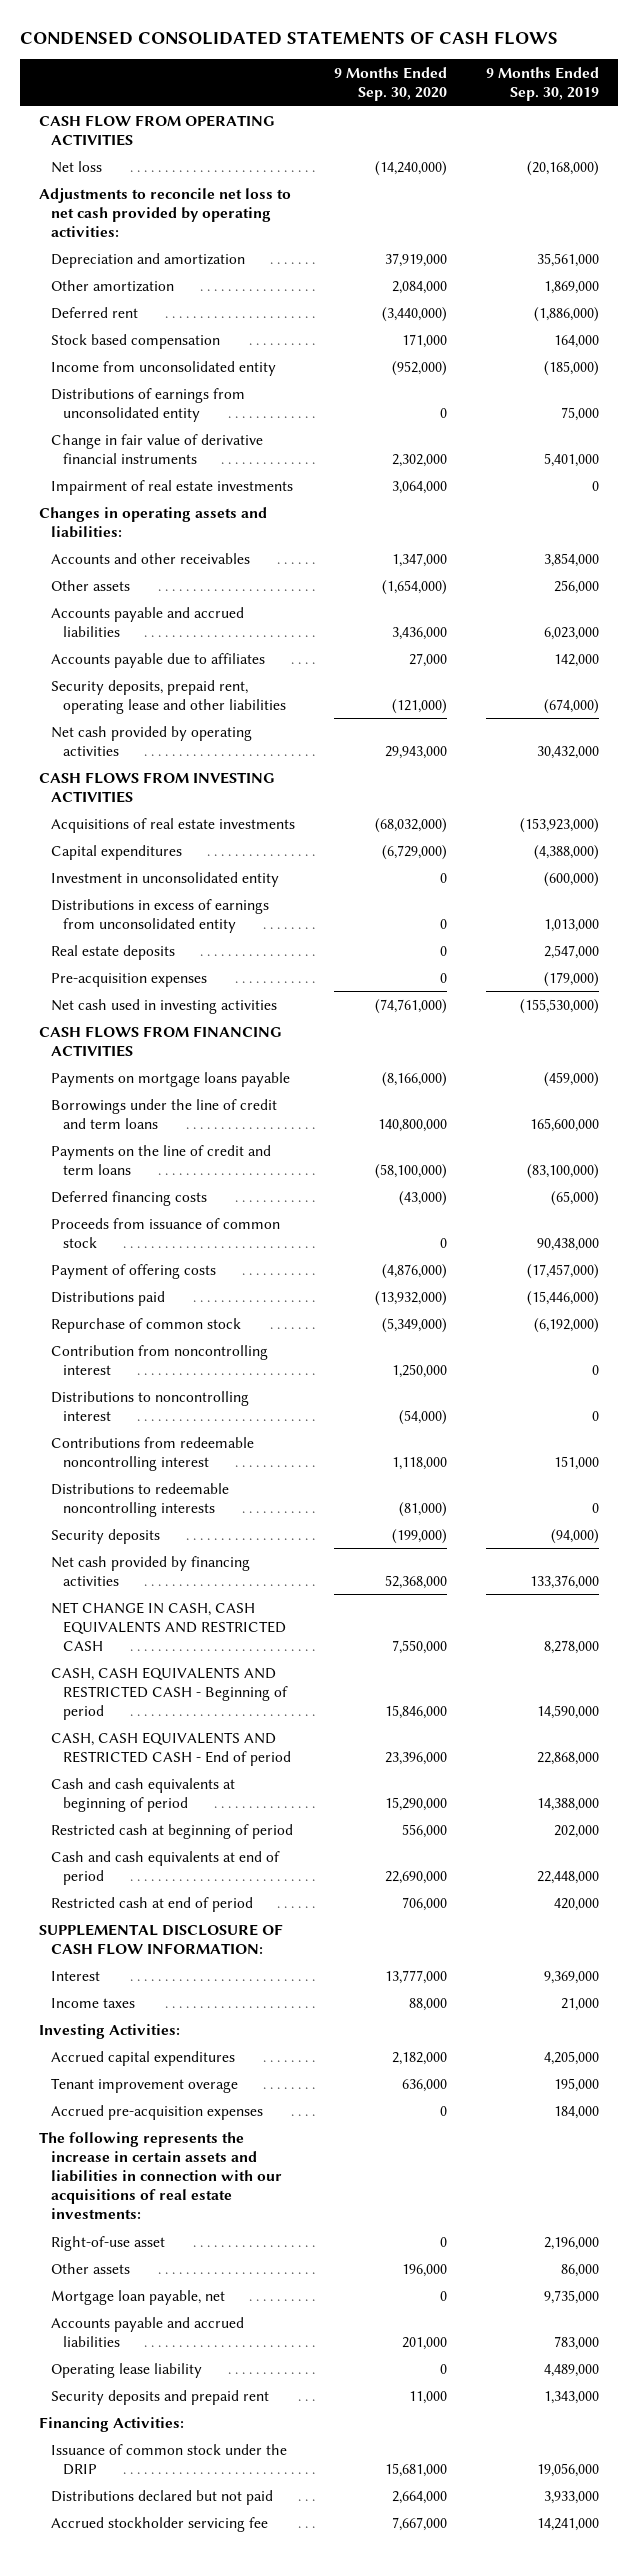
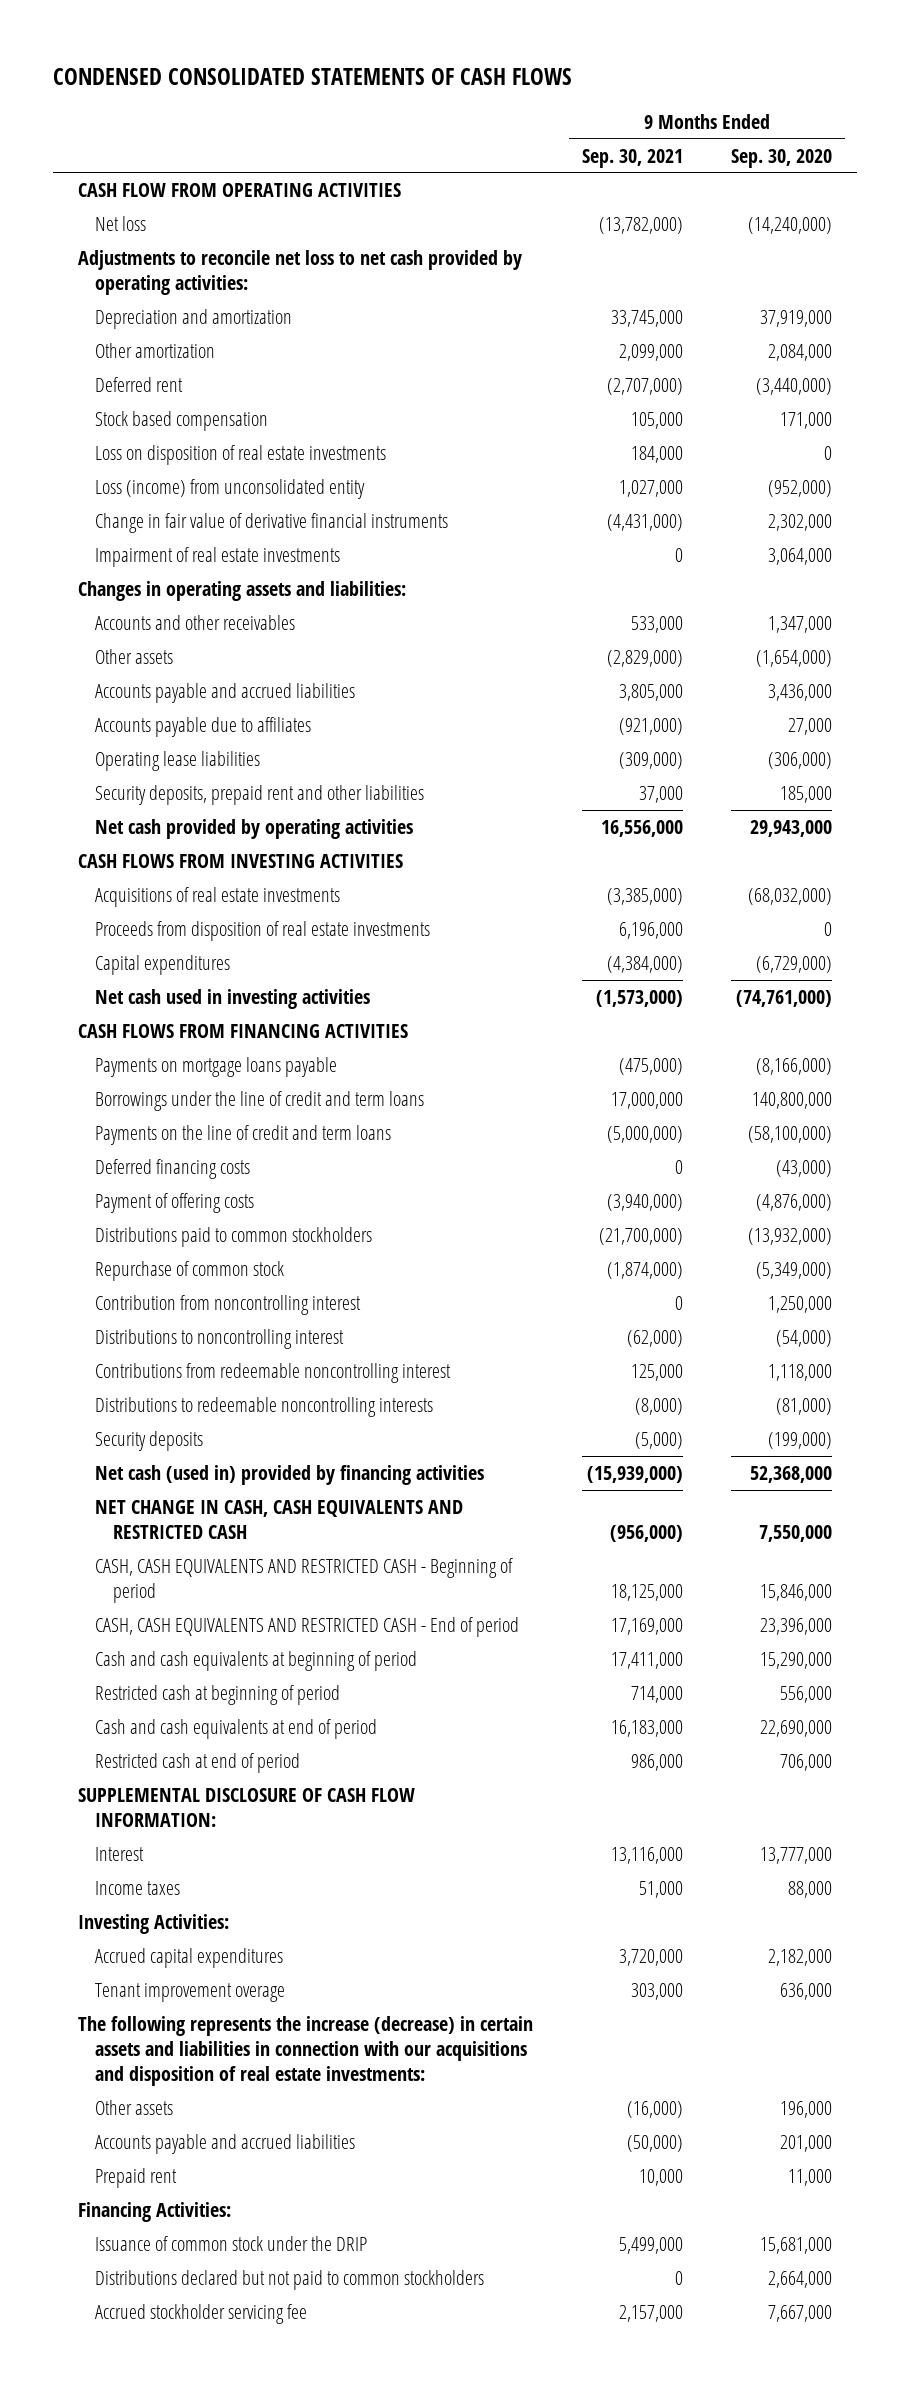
[485,67,599,102] 9 Months Ended Sep. 30, 2019 -> none
none -> [581,148,683,168] Sep. 30, 2021
[51,387,246,422] Distributions of earnings from unconsolidated entity -> none
none -> [95,445,387,466] Loss on disposition of real estate investments
[51,360,277,376] Income from unconsolidated entity -> [95,479,366,500] Loss (income) from unconsolidated entity
none -> [95,751,261,772] Operating lease liabilities
[51,679,286,714] Security deposits, prepaid rent, operating lease and other liabilities -> [95,785,425,806] Security deposits, prepaid rent and other liabilities
[391,698,447,714] (121,000) -> [780,786,833,804] 185,000
none -> [95,921,431,942] Proceeds from disposition of real estate investments
[51,871,280,887] Investment in unconsolidated entity -> none
[51,898,270,933] Distributions in excess of earnings from unconsolidated entity -> none
[51,944,176,960] Real estate deposits -> none
[51,972,208,987] Pre-acquisition expenses -> none
[51,1217,281,1248] Proceeds from issuance of common stock -> none
[51,1290,166,1306] Distributions paid -> [95,1227,373,1248] Distributions paid to common stockholders
[51,1555,251,1586] Net cash provided by financing activities -> [95,1465,485,1486] Net cash (used in) provided by financing activities
[51,2104,264,2120] Accrued pre-acquisition expenses -> none
[51,2235,166,2251] Right-of-use asset -> none
[39,2131,283,2220] The following represents the increase in certain assets and liabilities in connection with our acquisitions of real estate investments: -> [77,2016,533,2087] The following represents the increase (decrease) in certain assets and liabilities in connection with our acquisitions and disposition of real estate investments:
[51,2289,226,2305] Mortgage loan payable, net -> none
[51,2362,203,2378] Operating lease liability -> none
[51,2389,270,2405] Security deposits and prepaid rent -> [95,2168,178,2189] Prepaid rent
[51,2489,274,2505] Distributions declared but not paid -> [95,2270,485,2291] Distributions declared but not paid to common stockholders

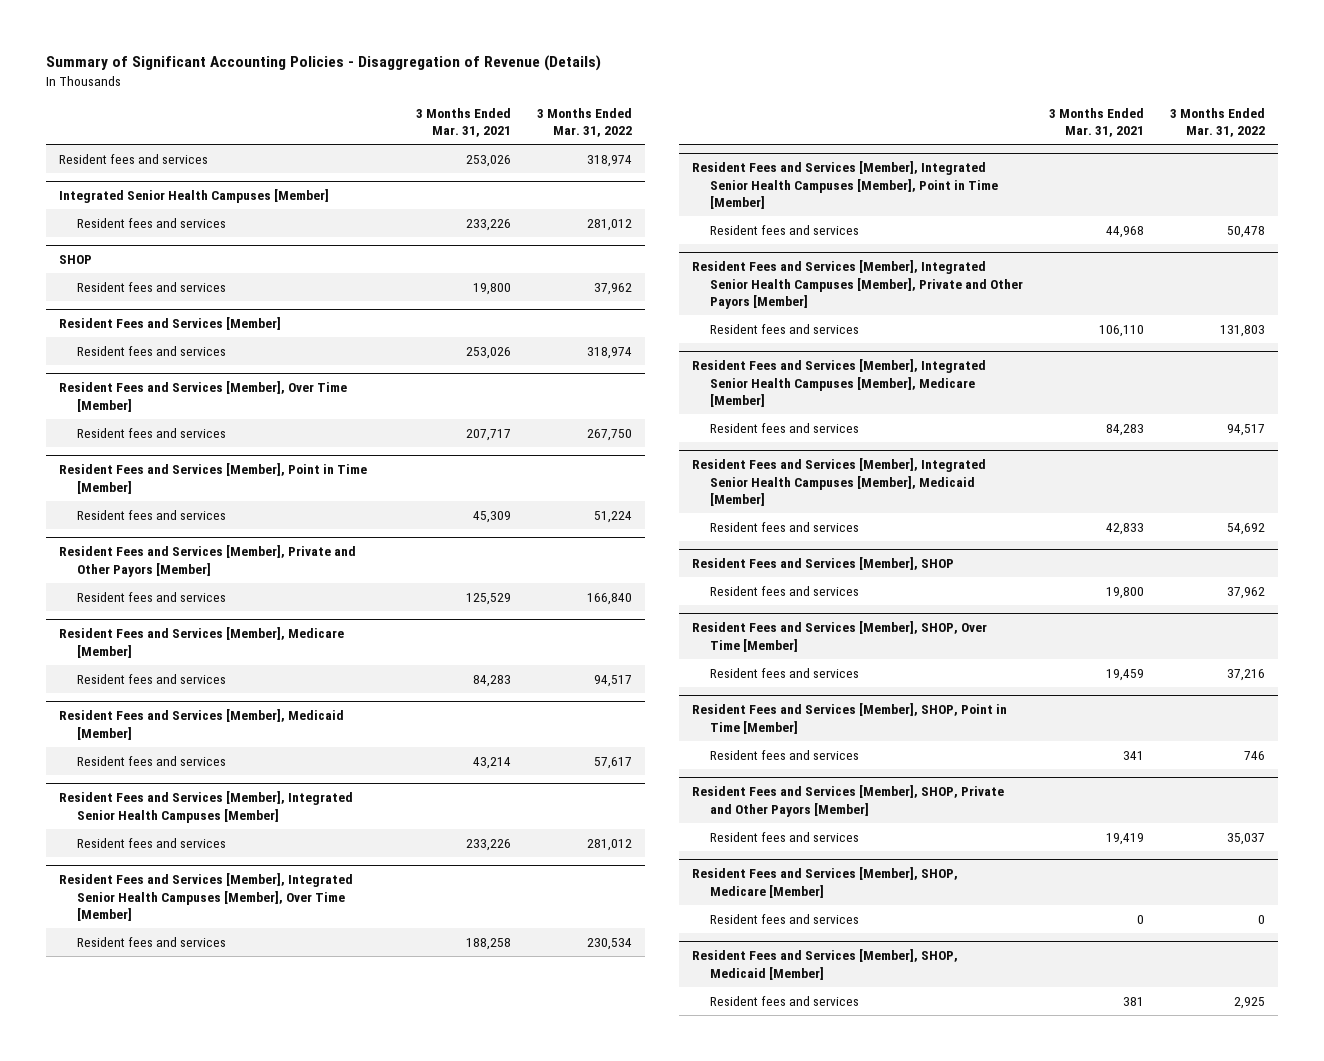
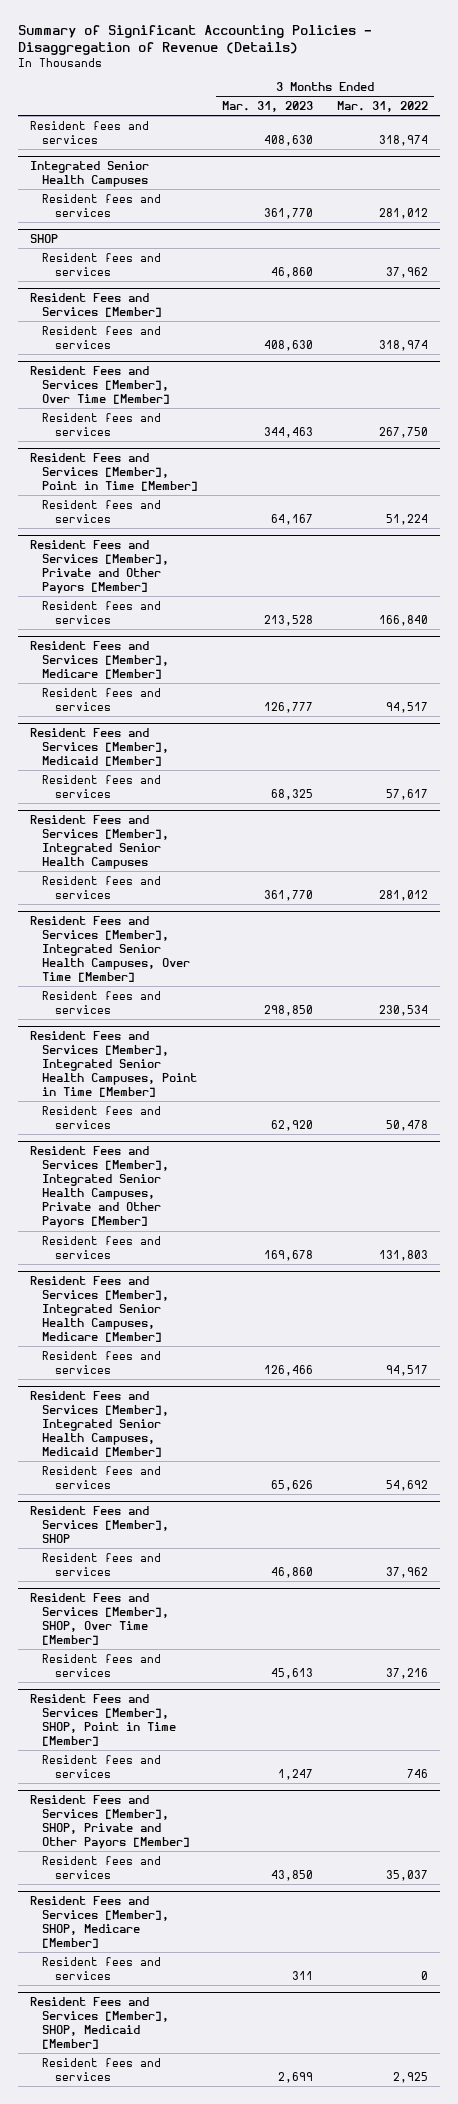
[416,107,512,138] 3 Months Ended Mar. 31, 2021 -> none
none -> [222,101,314,113] Mar. 31, 2023
[59,189,330,204] Integrated Senior Health Campuses [Member] -> [29,160,149,187] Integrated Senior Health Campuses
[59,791,354,823] Resident Fees and Services [Member], Integrated Senior Health Campuses [Member] -> [29,814,170,870] Resident Fees and Services [Member], Integrated Senior Health Campuses
[59,873,354,922] Resident Fees and Services [Member], Integrated Senior Health Campuses [Member], Over Time [Member] -> [29,915,191,983] Resident Fees and Services [Member], Integrated Senior Health Campuses, Over Time [Member]
[691,161,998,210] Resident Fees and Services [Member], Integrated Senior Health Campuses [Member], Point in Time [Member] -> [29,1030,198,1098] Resident Fees and Services [Member], Integrated Senior Health Campuses, Point in Time [Member]
[691,260,1023,310] Resident Fees and Services [Member], Integrated Senior Health Campuses [Member], Private and Other Payors [Member] -> [29,1145,170,1229] Resident Fees and Services [Member], Integrated Senior Health Campuses, Private and Other Payors [Member]
[691,359,986,408] Resident Fees and Services [Member], Integrated Senior Health Campuses [Member], Medicare [Member] -> [29,1275,170,1343] Resident Fees and Services [Member], Integrated Senior Health Campuses, Medicare [Member]
[691,458,986,507] Resident Fees and Services [Member], Integrated Senior Health Campuses [Member], Medicaid [Member] -> [29,1390,170,1458] Resident Fees and Services [Member], Integrated Senior Health Campuses, Medicaid [Member]

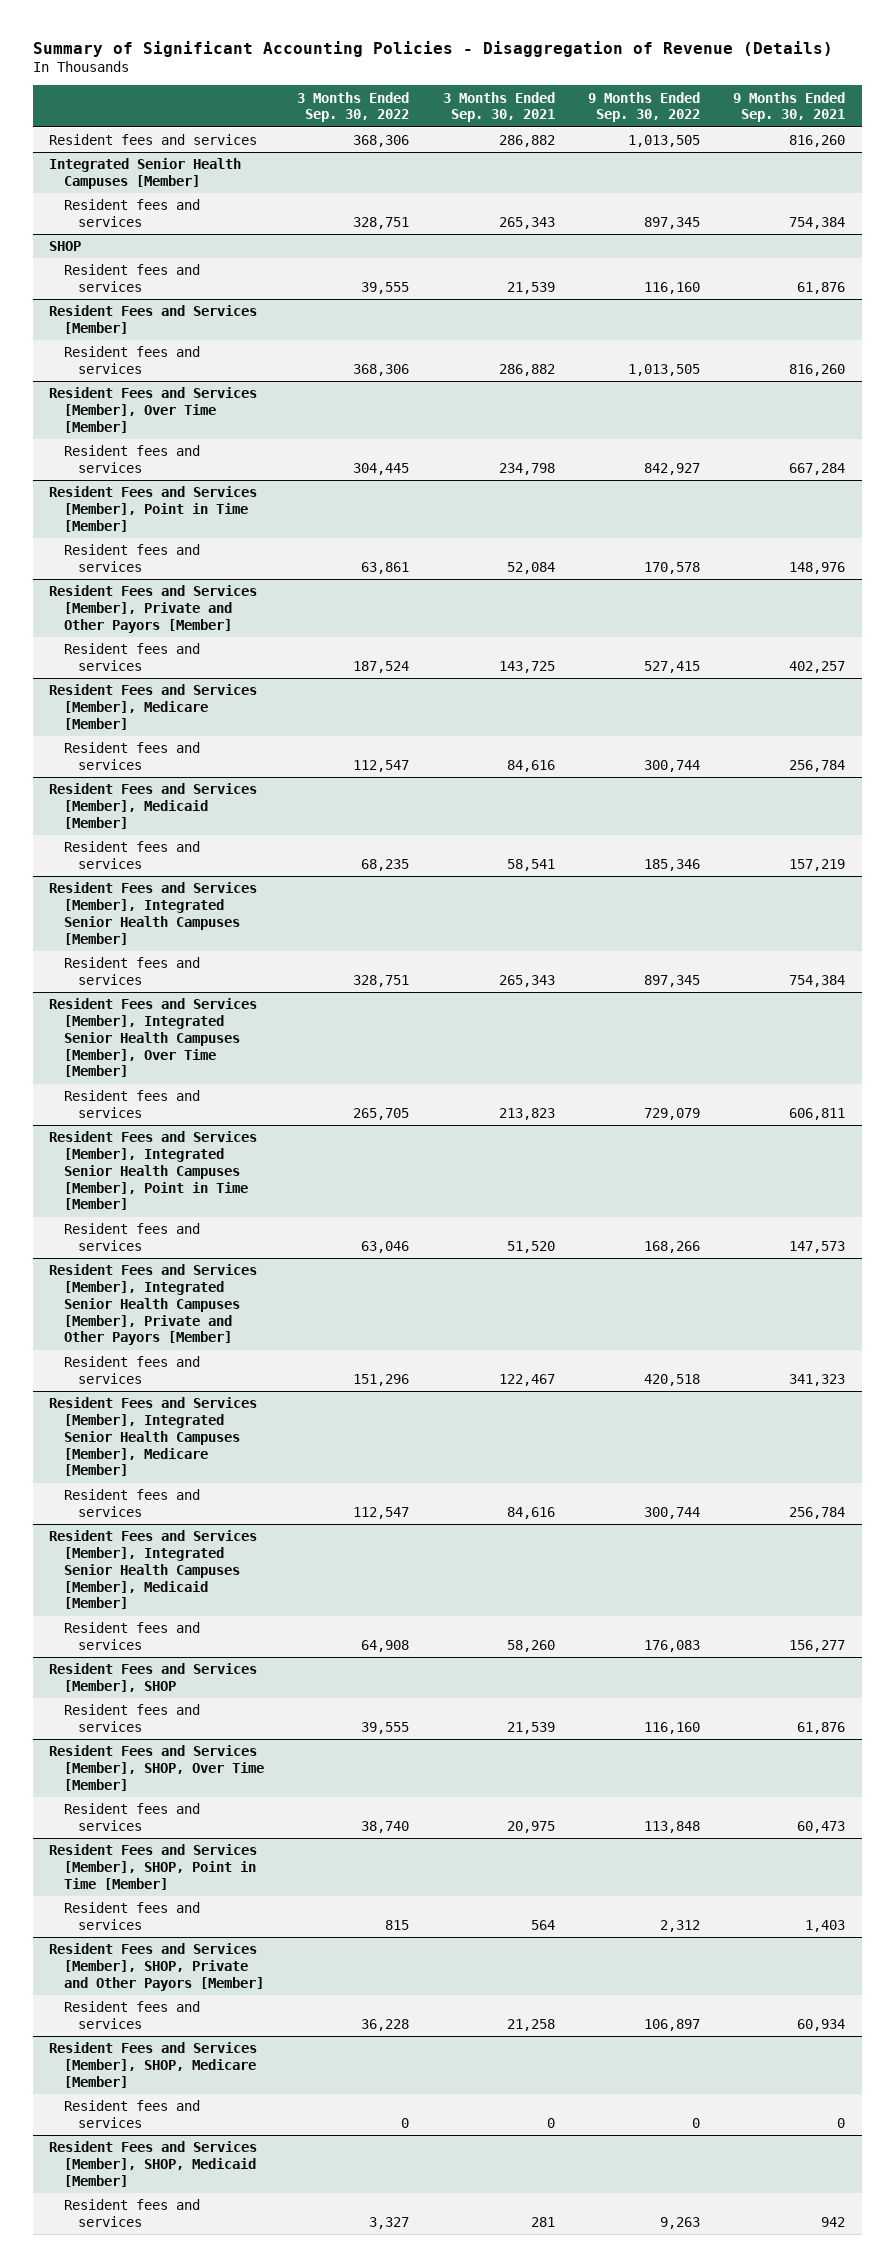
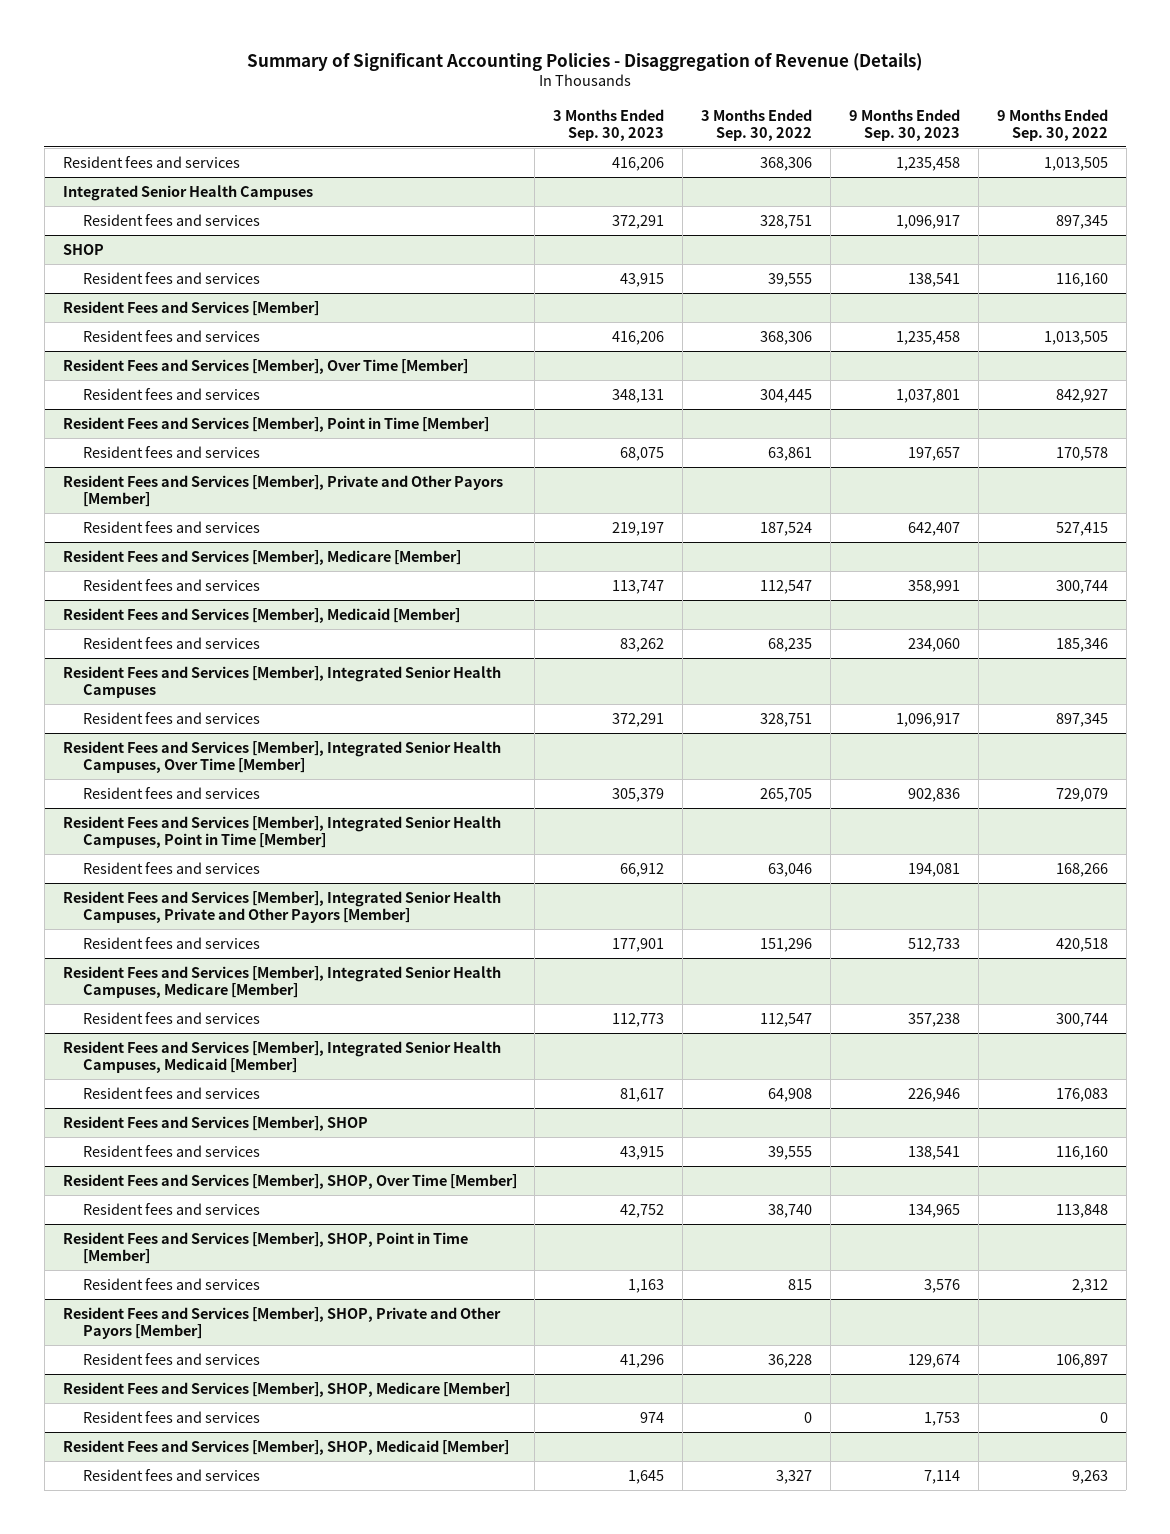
[442,91,555,123] 3 Months Ended Sep. 30, 2021 -> none
[733,91,846,123] 9 Months Ended Sep. 30, 2021 -> none
none -> [553,108,665,141] 3 Months Ended Sep. 30, 2023
none -> [848,108,960,141] 9 Months Ended Sep. 30, 2023
[49,158,242,189] Integrated Senior Health Campuses [Member] -> [62,184,313,201] Integrated Senior Health Campuses
[49,882,258,945] Resident Fees and Services [Member], Integrated Senior Health Campuses [Member] -> [62,665,501,698] Resident Fees and Services [Member], Integrated Senior Health Campuses
[49,998,258,1078] Resident Fees and Services [Member], Integrated Senior Health Campuses [Member], Over Time [Member] -> [62,740,501,773] Resident Fees and Services [Member], Integrated Senior Health Campuses, Over Time [Member]
[49,1131,258,1211] Resident Fees and Services [Member], Integrated Senior Health Campuses [Member], Point in Time [Member] -> [62,815,501,848] Resident Fees and Services [Member], Integrated Senior Health Campuses, Point in Time [Member]
[49,1264,258,1346] Resident Fees and Services [Member], Integrated Senior Health Campuses [Member], Private and Other Payors [Member] -> [62,890,501,923] Resident Fees and Services [Member], Integrated Senior Health Campuses, Private and Other Payors [Member]
[49,1397,258,1477] Resident Fees and Services [Member], Integrated Senior Health Campuses [Member], Medicare [Member] -> [62,965,501,998] Resident Fees and Services [Member], Integrated Senior Health Campuses, Medicare [Member]
[49,1530,258,1610] Resident Fees and Services [Member], Integrated Senior Health Campuses [Member], Medicaid [Member] -> [62,1040,501,1073] Resident Fees and Services [Member], Integrated Senior Health Campuses, Medicaid [Member]

